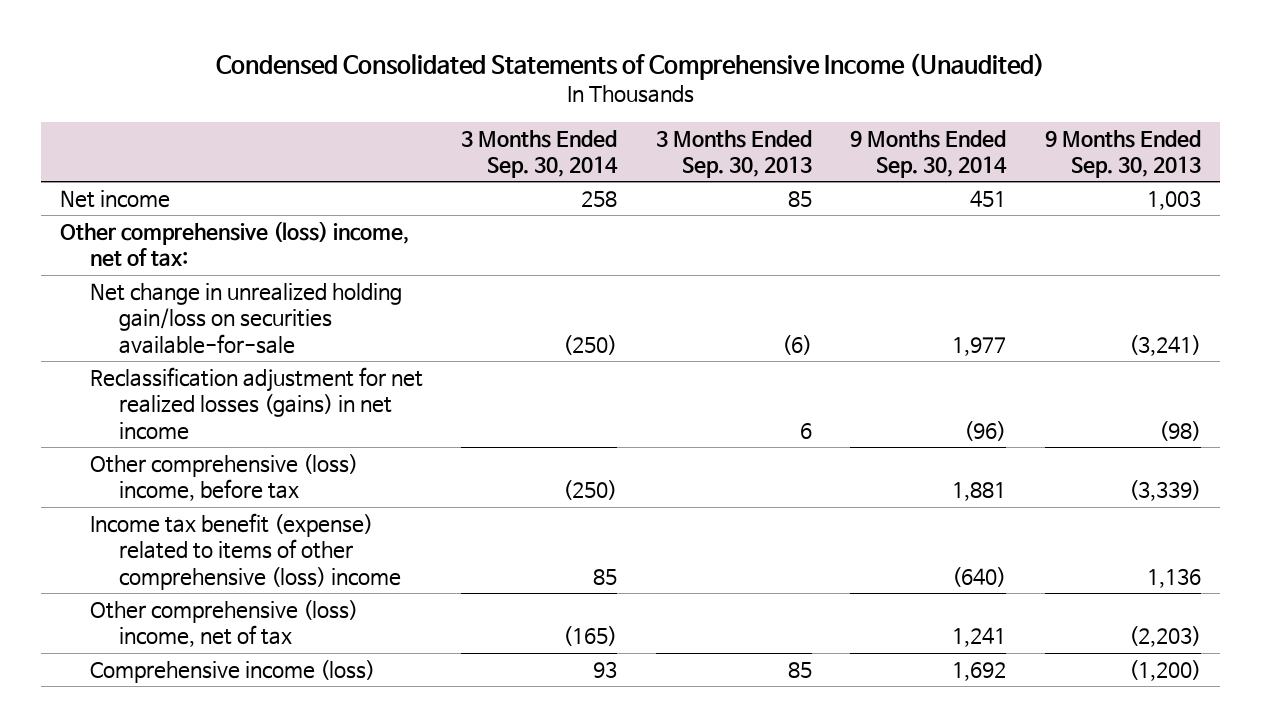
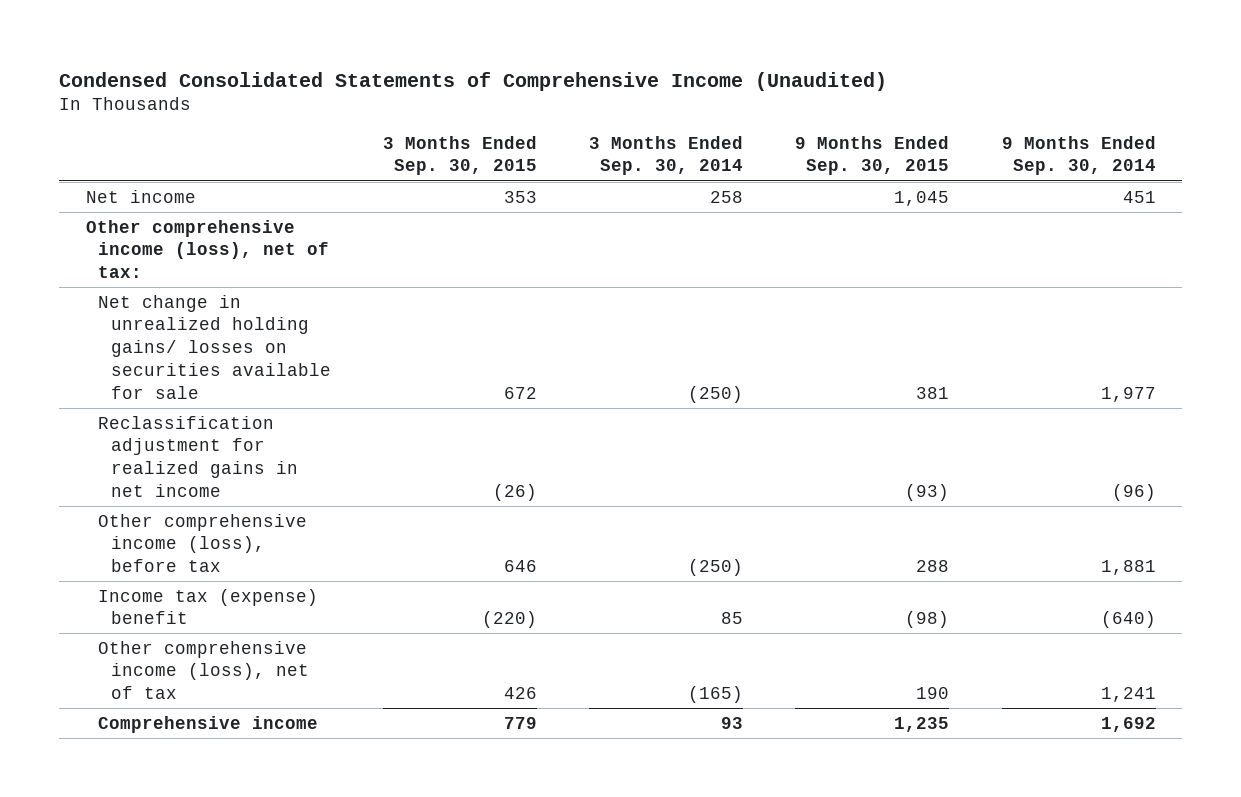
[655,129,812,178] 3 Months Ended Sep. 30, 2013 -> none
[1044,129,1201,178] 9 Months Ended Sep. 30, 2013 -> none
none -> [382,135,537,176] 3 Months Ended Sep. 30, 2015
none -> [795,135,950,176] 9 Months Ended Sep. 30, 2015
[60,221,410,268] Other comprehensive (loss) income, net of tax: -> [85,219,330,279] Other comprehensive income (loss), net of tax:
[89,283,402,354] Net change in unrealized holding gain/loss on securities available-for-sale -> [98,294,331,399] Net change in unrealized holding gains/ losses on securities available for sale
[89,367,423,440] Reclassification adjustment for net realized losses (gains) in net income -> [98,415,298,498] Reclassification adjustment for realized gains in net income
[89,454,358,502] Other comprehensive (loss) income, before tax -> [98,513,308,573] Other comprehensive income (loss), before tax
[89,513,402,590] Income tax benefit (expense) related to items of other comprehensive (loss) income -> [98,588,319,625] Income tax (expense) benefit
[89,600,358,648] Other comprehensive (loss) income, net of tax -> [98,640,309,700] Other comprehensive income (loss), net of tax
[89,660,375,684] Comprehensive income (loss) -> [98,715,319,733] Comprehensive income

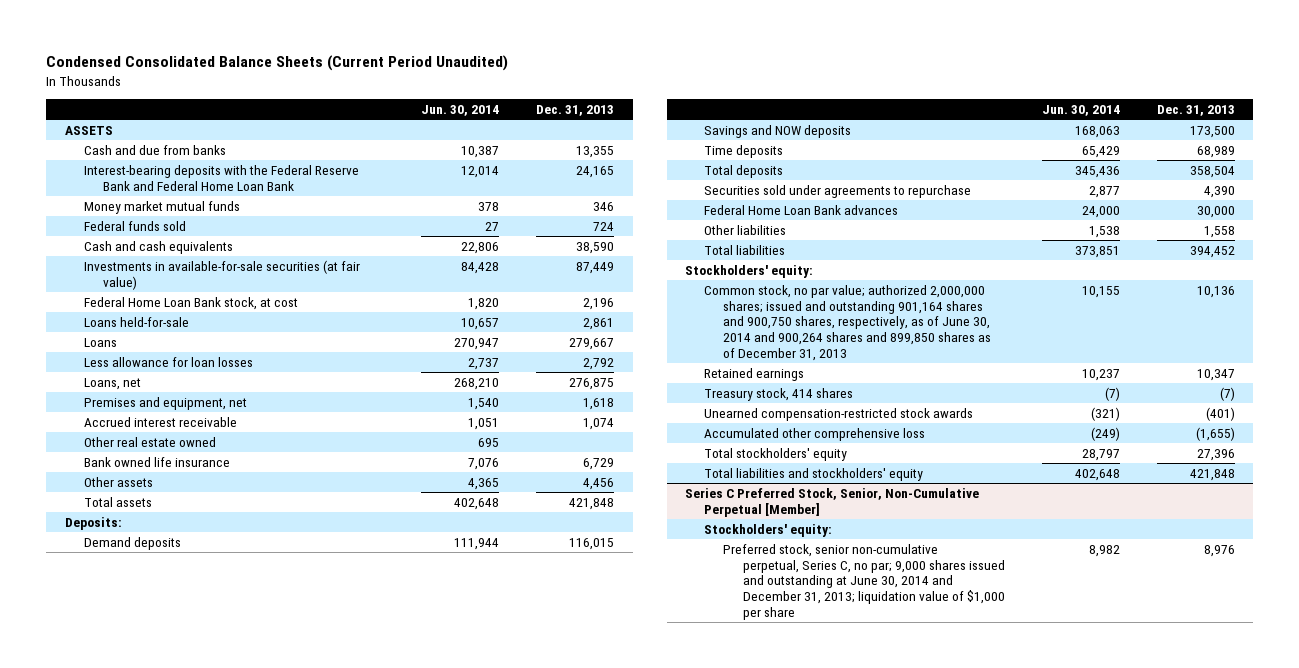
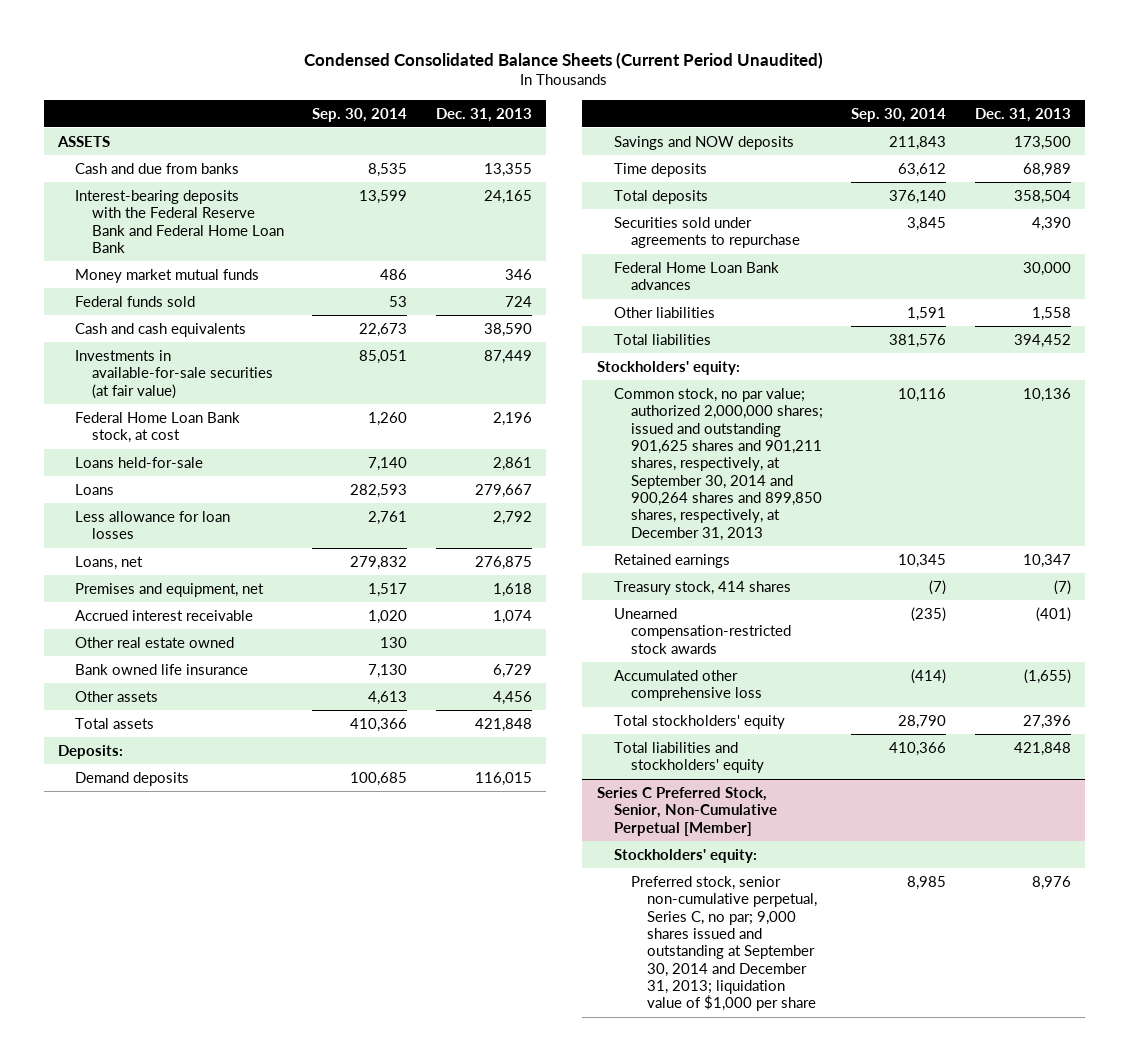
[421,104,500,116] Jun. 30, 2014 -> none
none -> [312,107,408,122] Sep. 30, 2014
[704,284,992,361] Common stock, no par value; authorized 2,000,000 shares; issued and outstanding 901,164 shares and 900,750 shares, respectively, as of June 30, 2014 and 900,264 shares and 899,850 shares as of December 31, 2013 -> [613,387,823,541] Common stock, no par value; authorized 2,000,000 shares; issued and outstanding 901,625 shares and 901,211 shares, respectively, at September 30, 2014 and 900,264 shares and 899,850 shares, respectively, at December 31, 2013
[723,543,1005,620] Preferred stock, senior non-cumulative perpetual, Series C, no par; 9,000 shares issued and outstanding at June 30, 2014 and December 31, 2013; liquidation value of $1,000 per share -> [630,875,818,1012] Preferred stock, senior non-cumulative perpetual, Series C, no par; 9,000 shares issued and outstanding at September 30, 2014 and December 31, 2013; liquidation value of $1,000 per share

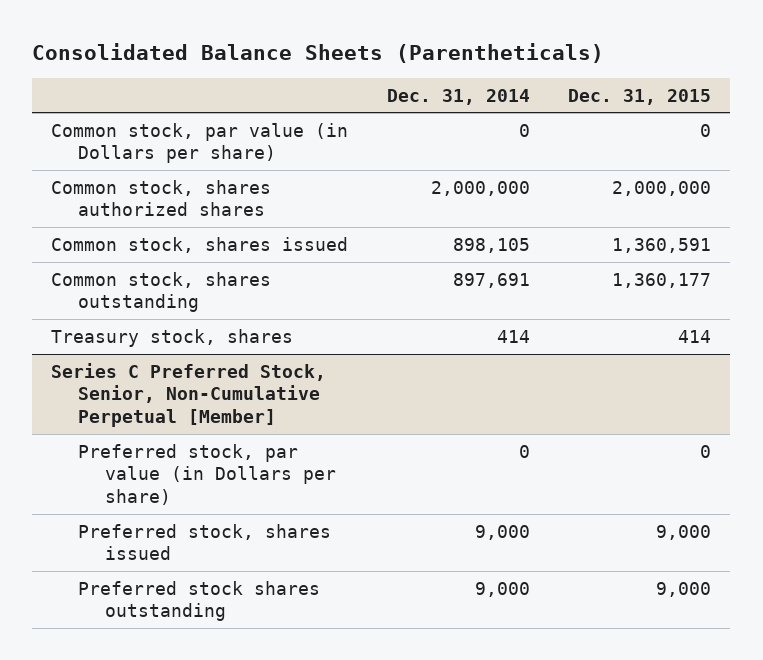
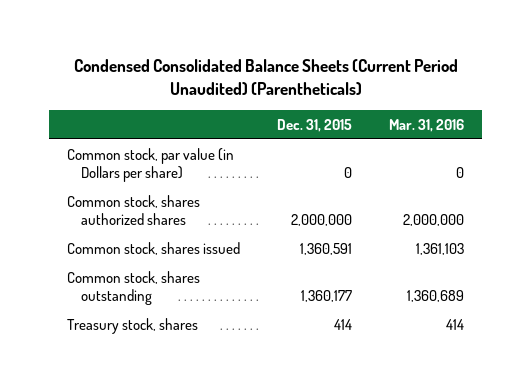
[32,42,605,63] Consolidated Balance Sheets (Parentheticals) -> [73,58,458,95] Condensed Consolidated Balance Sheets (Current Period Unaudited) (Parentheticals)
[386,88,530,105] Dec. 31, 2014 -> none
none -> [388,118,464,132] Mar. 31, 2016
[51,362,327,428] Series C Preferred Stock, Senior, Non-Cumulative Perpetual [Member] -> none
[77,443,336,506] Preferred stock, par value (in Dollars per share) -> none
[77,523,331,561] Preferred stock, shares issued -> none
[77,580,320,622] Preferred stock shares outstanding -> none

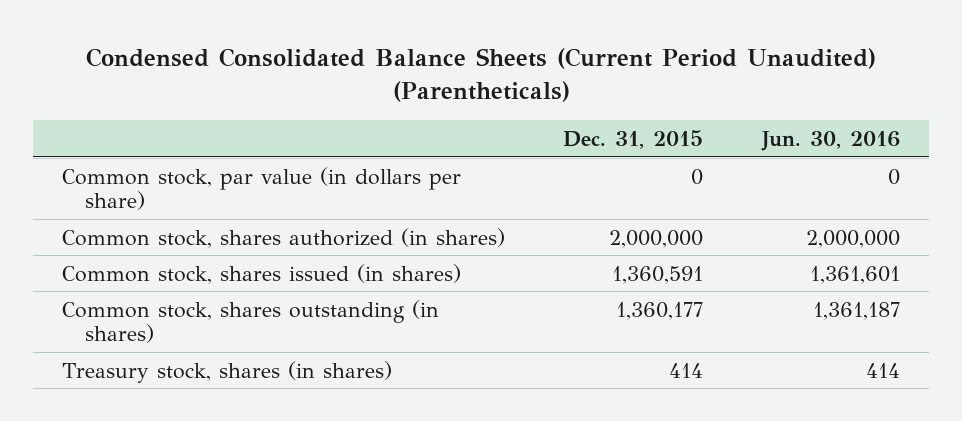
[388,118,464,132] Mar. 31, 2016 -> none
none -> [760,130,900,151] Jun. 30, 2016
[67,147,235,183] Common stock, par value (in Dollars per share) -> [61,166,461,211] Common stock, par value (in dollars per share)
[67,194,201,226] Common stock, shares authorized shares -> [61,227,505,248] Common stock, shares authorized (in shares)
[67,241,241,255] Common stock, shares issued -> [61,263,461,284] Common stock, shares issued (in shares)
[67,270,201,306] Common stock, shares outstanding -> [61,299,439,344] Common stock, shares outstanding (in shares)
[67,317,199,334] Treasury stock, shares -> [61,360,392,383] Treasury stock, shares (in shares)

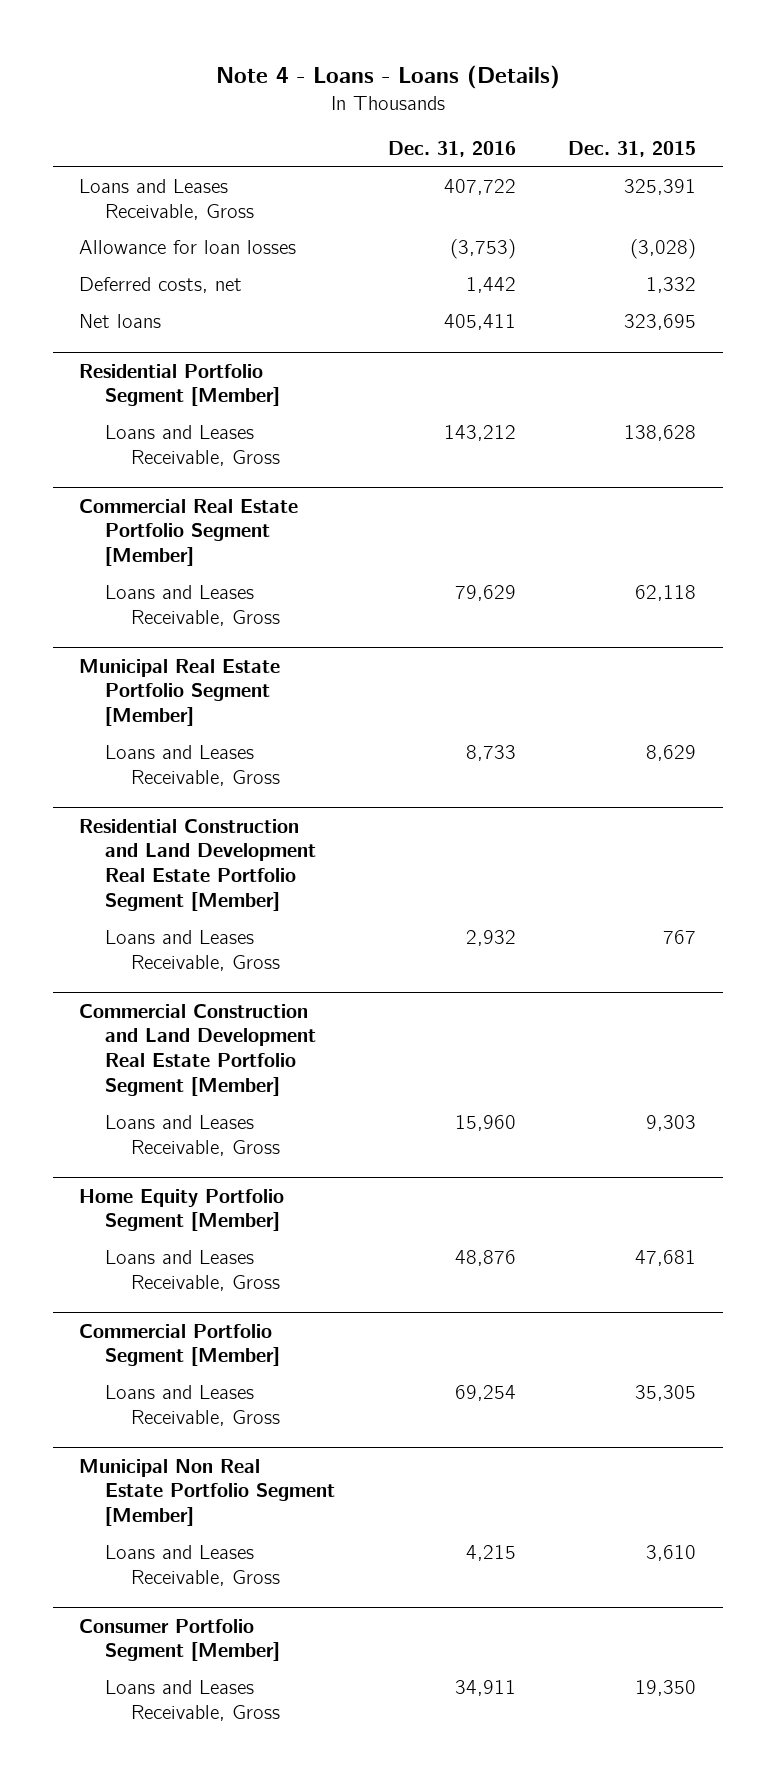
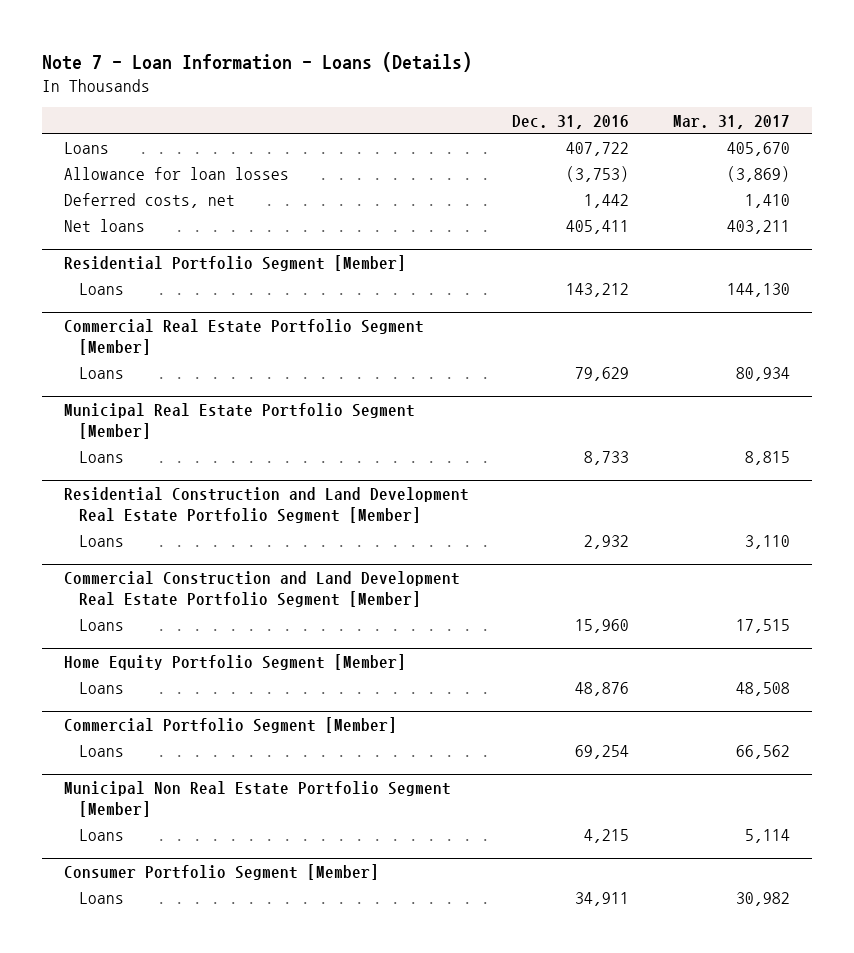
[215,65,560,90] Note 4 - Loans - Loans (Details) -> [41,51,472,72] Note 7 - Loan Information - Loans (Details)
[568,141,697,158] Dec. 31, 2015 -> none
none -> [673,114,791,129] Mar. 31, 2017
[78,179,254,220] Loans and Leases Receivable, Gross -> [63,142,109,155] Loans
[104,425,280,466] Loans and Leases Receivable, Gross -> [78,283,124,296] Loans
[104,585,280,626] Loans and Leases Receivable, Gross -> [78,367,124,380] Loans
[104,745,280,786] Loans and Leases Receivable, Gross -> [78,451,124,464] Loans
[104,930,280,971] Loans and Leases Receivable, Gross -> [78,535,124,548] Loans
[104,1115,280,1156] Loans and Leases Receivable, Gross -> [78,619,124,632] Loans
[104,1250,280,1291] Loans and Leases Receivable, Gross -> [78,682,124,695] Loans
[104,1385,280,1426] Loans and Leases Receivable, Gross -> [78,745,124,758] Loans
[104,1545,280,1586] Loans and Leases Receivable, Gross -> [78,829,124,842] Loans
[104,1680,280,1721] Loans and Leases Receivable, Gross -> [78,892,124,905] Loans

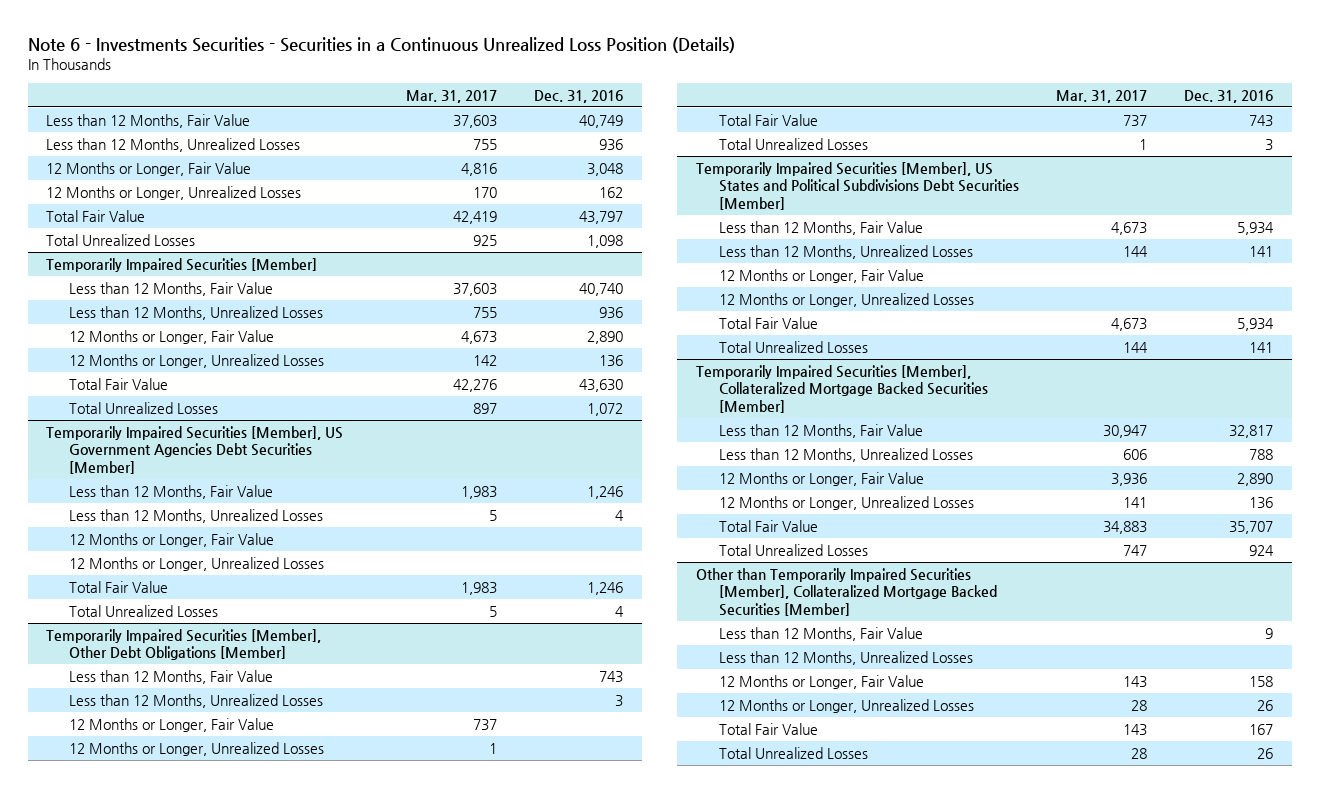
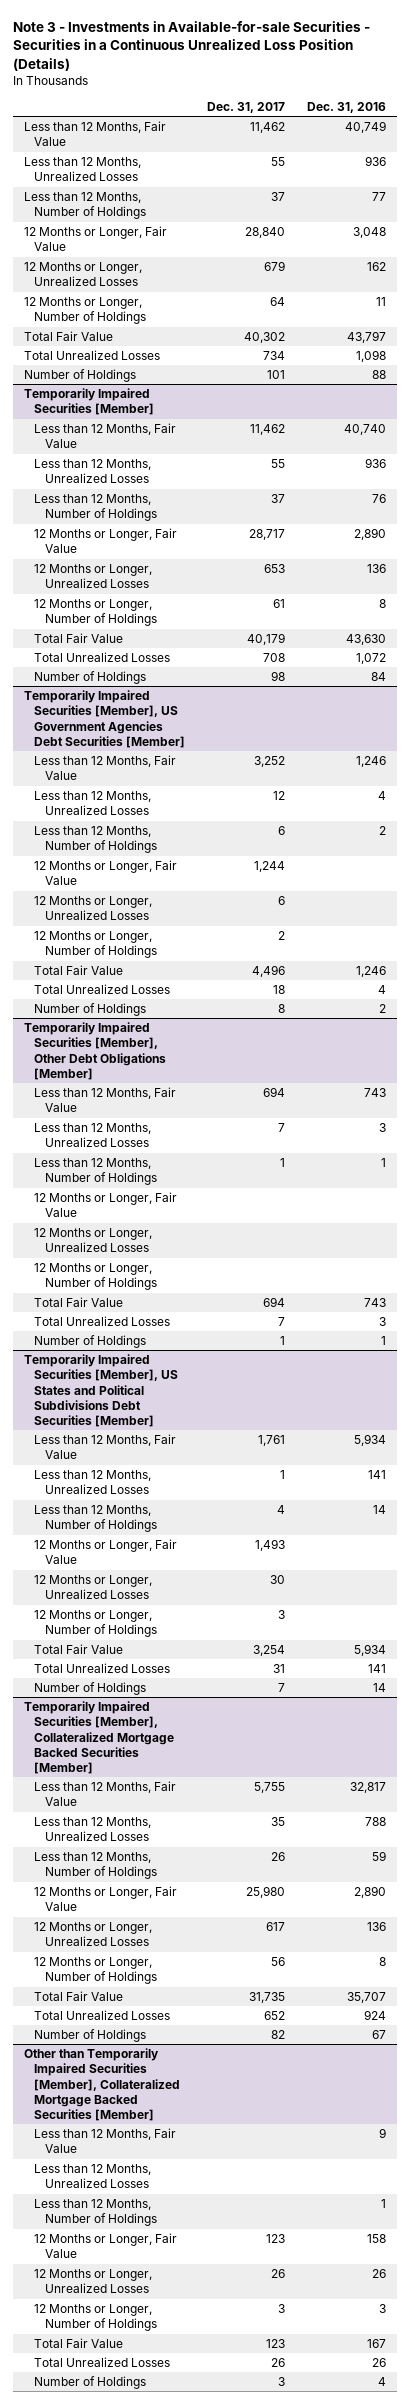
[27,36,735,53] Note 6 - Investments Securities - Securities in a Continuous Unrealized Loss Position (Details) -> [13,20,371,71] Note 3 - Investments in Available-for-sale Securities - Securities in a Continuous Unrealized Loss Position (Details)
[406,89,498,103] Mar. 31, 2017 -> none
none -> [207,101,286,113] Dec. 31, 2017
none -> [24,192,147,220] Less than 12 Months, Number of Holdings
none -> [24,297,147,325] 12 Months or Longer, Number of Holdings
none -> [24,369,137,383] Number of Holdings
none -> [34,494,157,522] Less than 12 Months, Number of Holdings
none -> [34,599,157,627] 12 Months or Longer, Number of Holdings
none -> [34,671,147,685] Number of Holdings
none -> [34,826,157,854] Less than 12 Months, Number of Holdings
none -> [34,931,157,959] 12 Months or Longer, Number of Holdings
none -> [34,1003,147,1017] Number of Holdings
none -> [34,1158,157,1186] Less than 12 Months, Number of Holdings
none -> [34,1263,157,1291] 12 Months or Longer, Number of Holdings
none -> [34,1335,147,1349] Number of Holdings
none -> [34,1505,157,1533] Less than 12 Months, Number of Holdings
none -> [34,1610,157,1638] 12 Months or Longer, Number of Holdings
none -> [34,1682,147,1696] Number of Holdings
none -> [34,1852,157,1880] Less than 12 Months, Number of Holdings
none -> [34,1957,157,1985] 12 Months or Longer, Number of Holdings
none -> [34,2029,147,2043] Number of Holdings
none -> [34,2199,157,2227] Less than 12 Months, Number of Holdings
none -> [34,2304,157,2332] 12 Months or Longer, Number of Holdings
none -> [34,2376,147,2390] Number of Holdings

